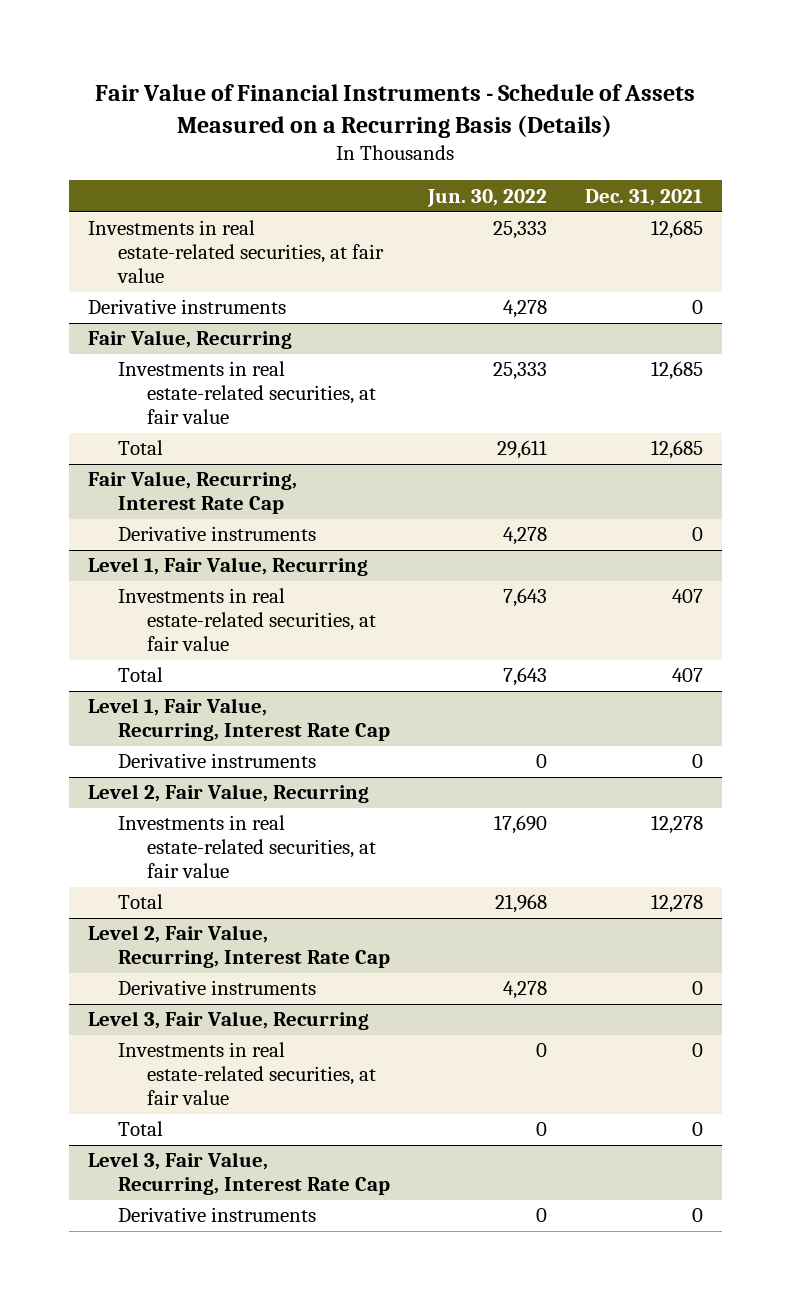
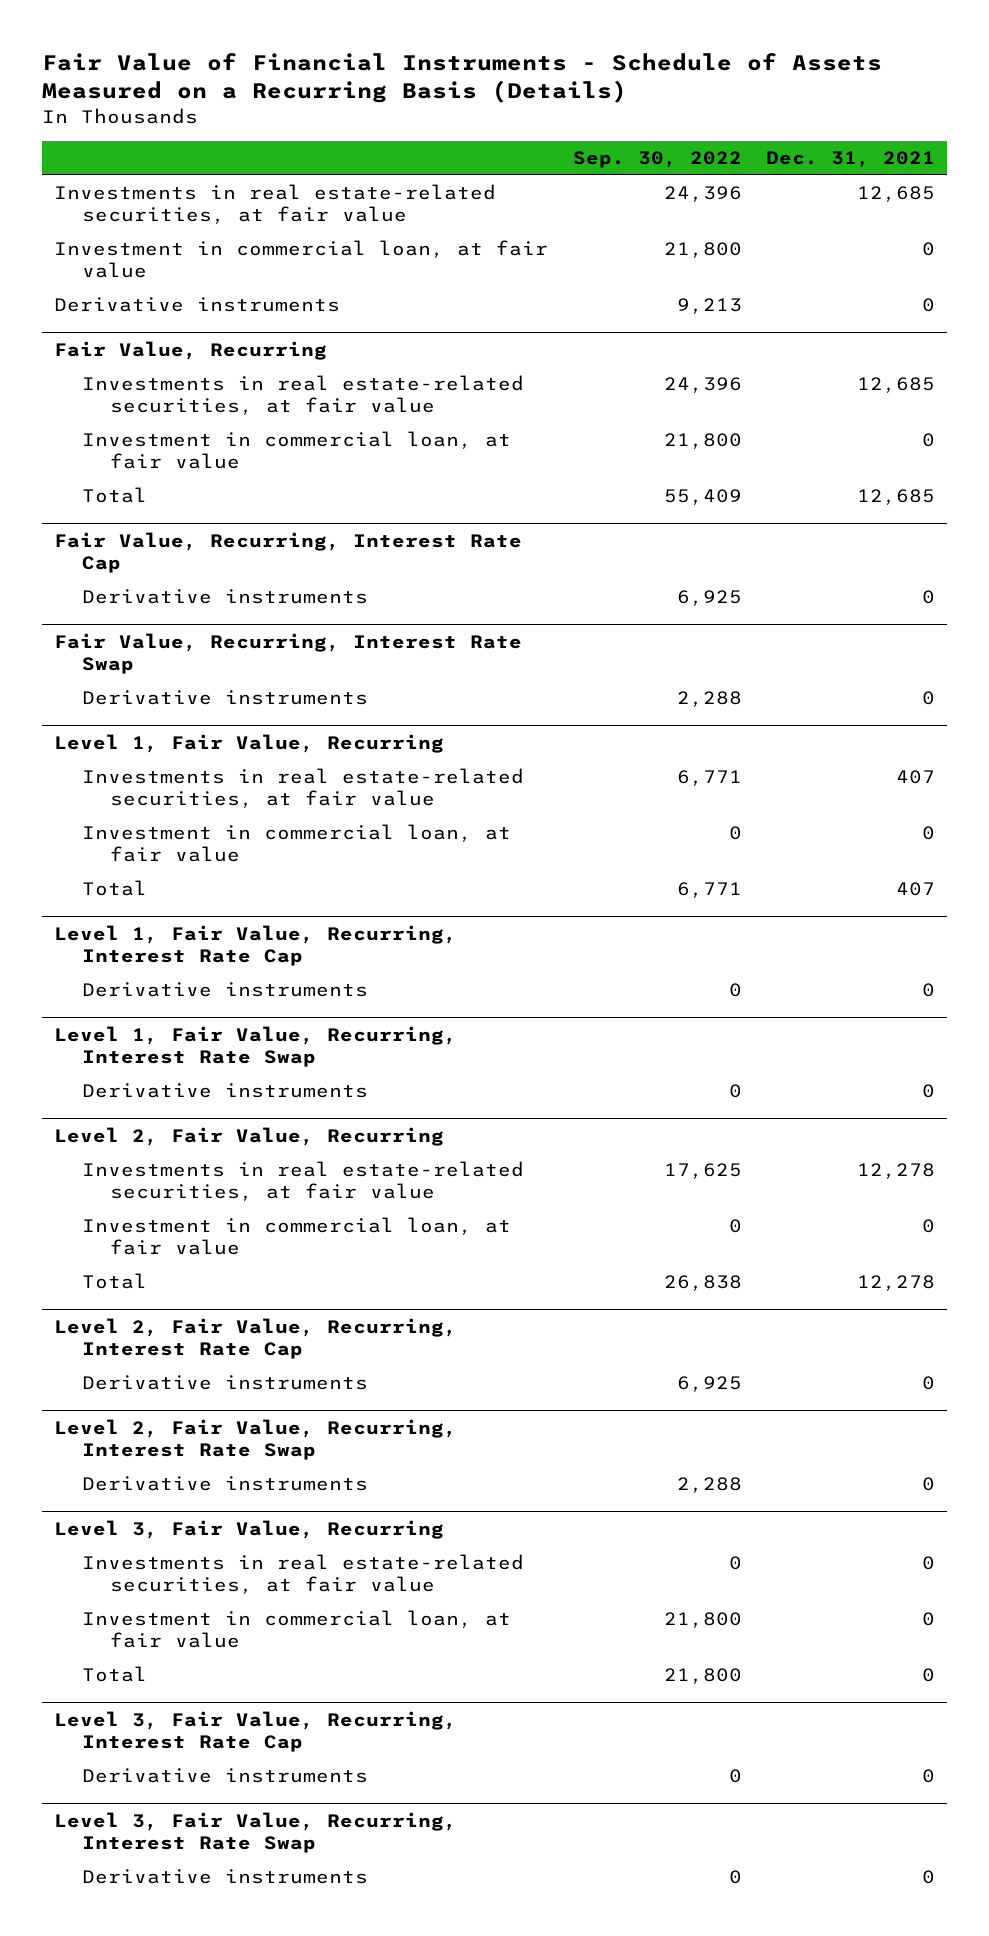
[426,188,547,207] Jun. 30, 2022 -> none
none -> [572,151,742,169] Sep. 30, 2022
none -> [54,240,549,279] Investment in commercial loan, at fair value
none -> [82,431,512,470] Investment in commercial loan, at fair value
none -> [54,633,523,675] Fair Value, Recurring, Interest Rate Swap
none -> [82,690,369,706] Derivative instruments
none -> [82,824,512,863] Investment in commercial loan, at fair value
none -> [54,1026,458,1068] Level 1, Fair Value, Recurring, Interest Rate Swap
none -> [82,1083,369,1099] Derivative instruments
none -> [82,1217,512,1256] Investment in commercial loan, at fair value
none -> [54,1419,458,1461] Level 2, Fair Value, Recurring, Interest Rate Swap
none -> [82,1476,369,1492] Derivative instruments
none -> [82,1610,512,1649] Investment in commercial loan, at fair value
none -> [54,1812,458,1854] Level 3, Fair Value, Recurring, Interest Rate Swap
none -> [82,1869,369,1885] Derivative instruments

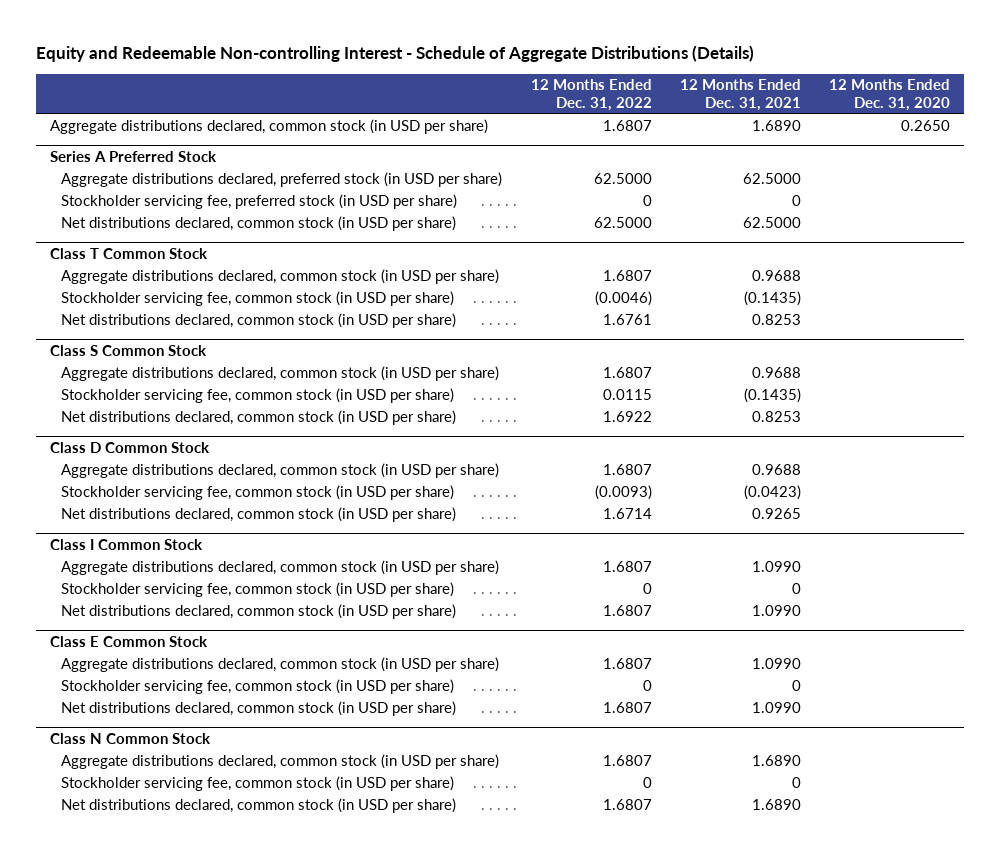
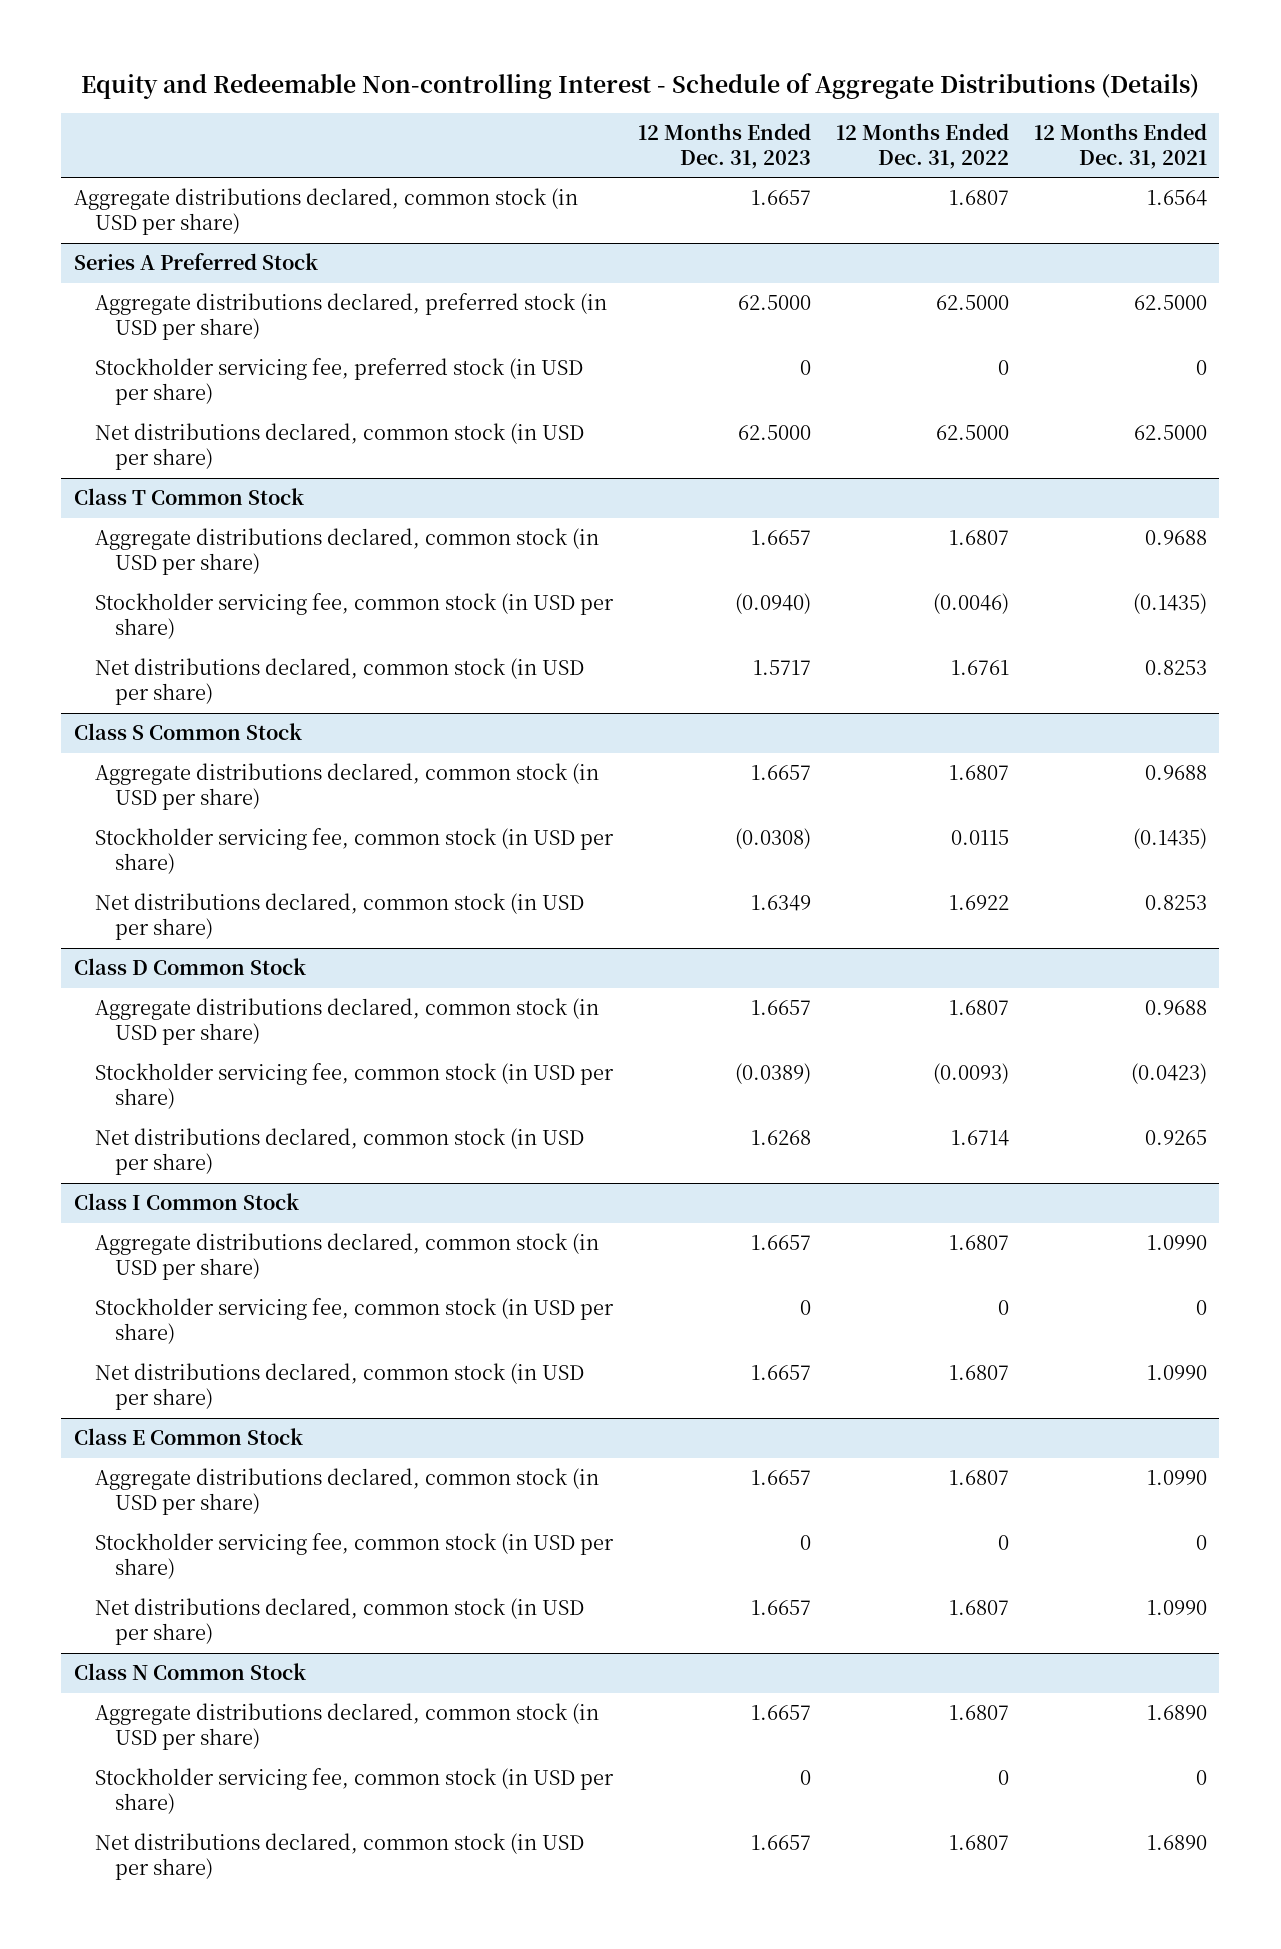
[828,79,950,111] 12 Months Ended Dec. 31, 2020 -> none
none -> [637,123,811,169] 12 Months Ended Dec. 31, 2023
[751,120,801,132] 1.6890 -> [1146,190,1207,207] 1.6564

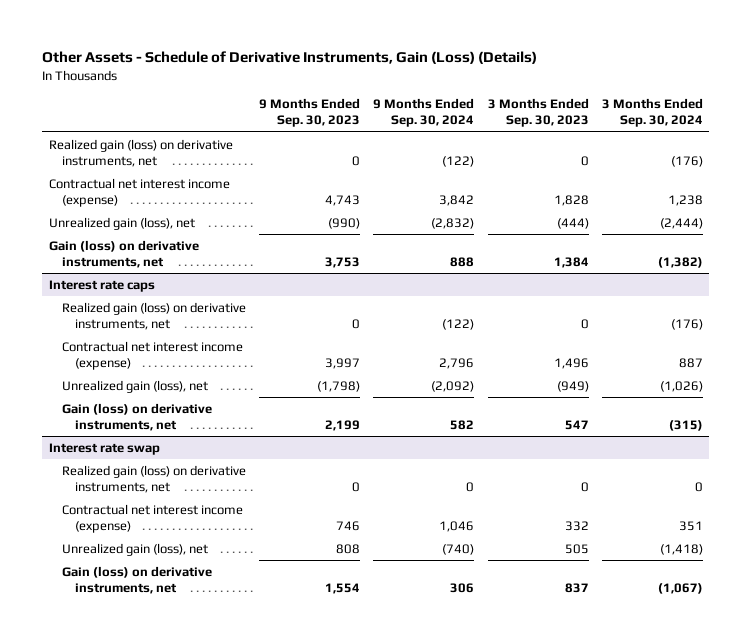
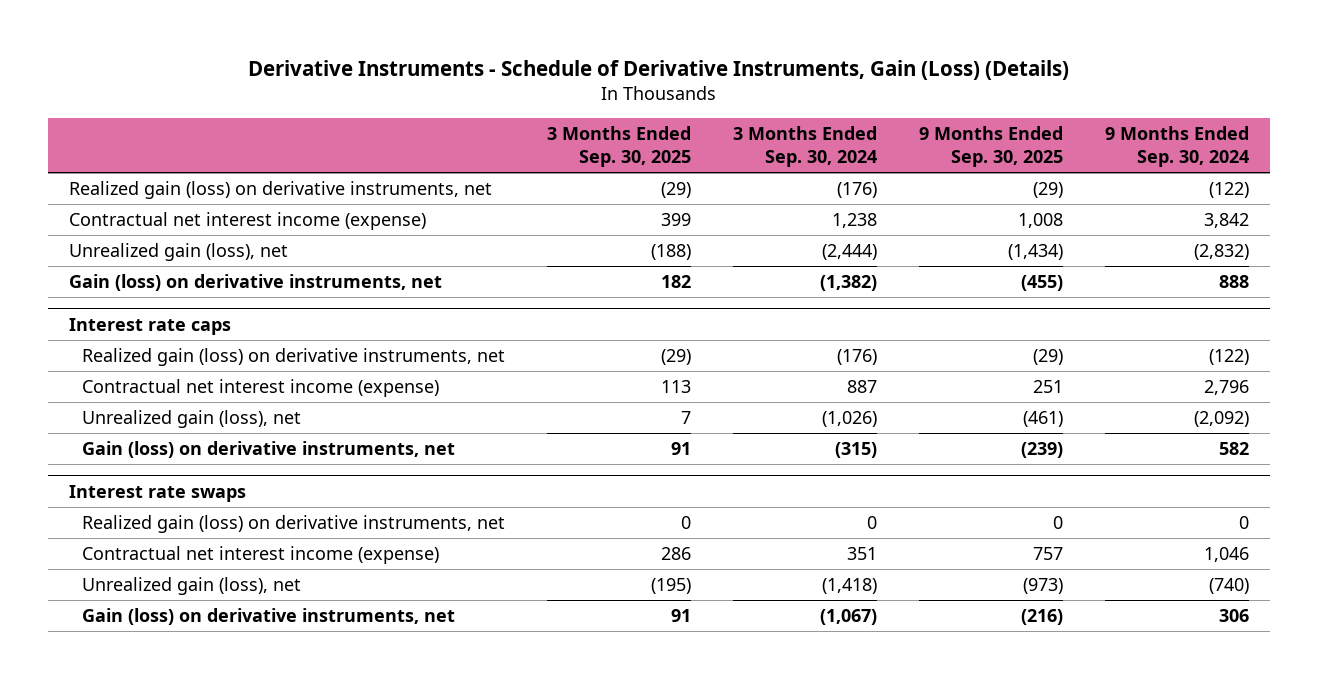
[42,51,538,65] Other Assets - Schedule of Derivative Instruments, Gain (Loss) (Details) -> [248,59,1070,80] Derivative Instruments - Schedule of Derivative Instruments, Gain (Loss) (Details)
[259,98,361,128] 9 Months Ended Sep. 30, 2023 -> none
[487,98,589,128] 3 Months Ended Sep. 30, 2023 -> none
none -> [547,125,692,167] 3 Months Ended Sep. 30, 2025
none -> [919,125,1064,167] 9 Months Ended Sep. 30, 2025
[48,442,160,455] Interest rate swap -> [69,484,247,502] Interest rate swaps

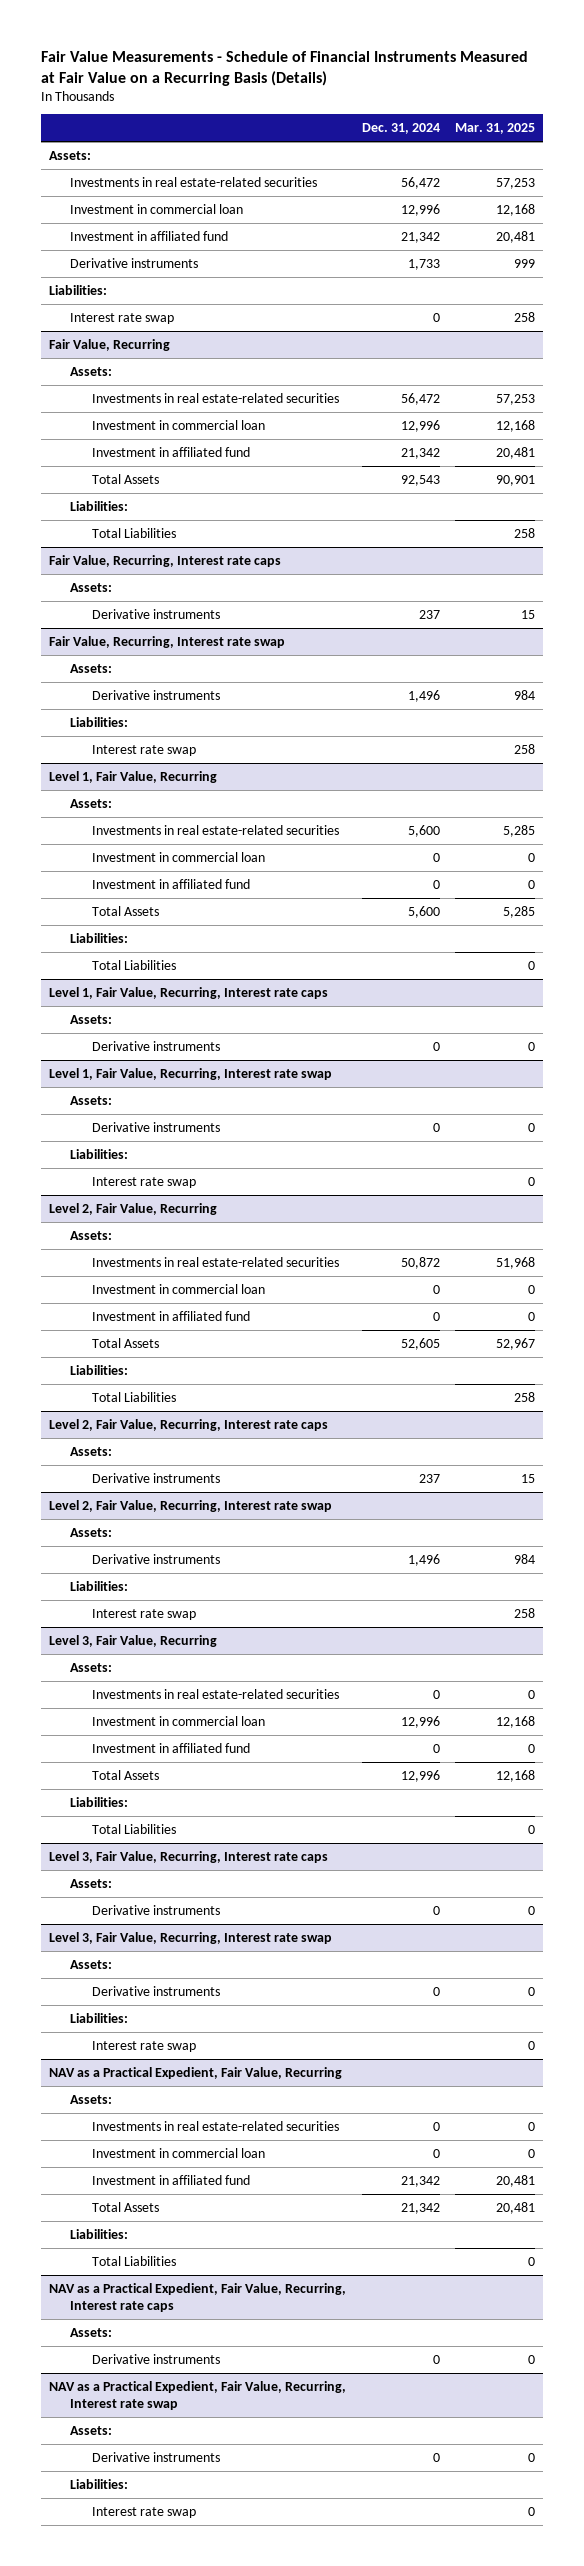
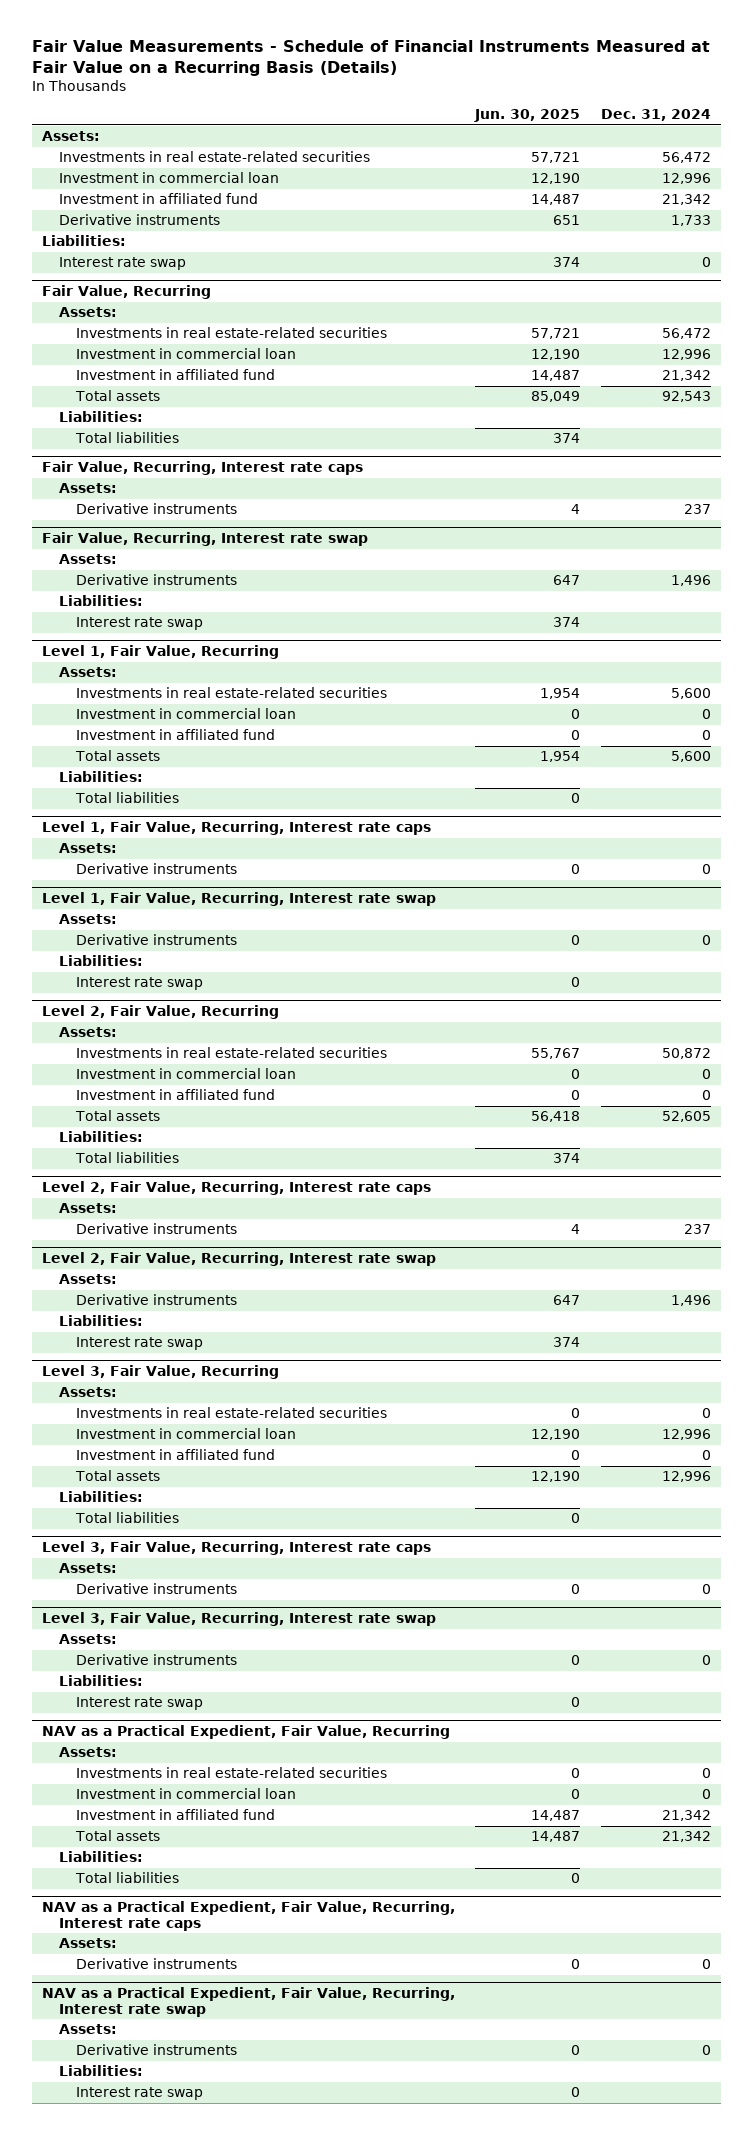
[455,123,536,135] Mar. 31, 2025 -> none
none -> [474,109,581,123] Jun. 30, 2025
[91,473,159,484] Total Assets -> [75,390,161,402] Total assets
[91,527,176,538] Total Liabilities -> [75,432,180,444] Total liabilities
[91,905,159,916] Total Assets -> [75,750,161,762] Total assets
[91,959,176,970] Total Liabilities -> [75,792,180,804] Total liabilities
[91,1337,159,1348] Total Assets -> [75,1110,161,1122] Total assets
[91,1391,176,1402] Total Liabilities -> [75,1152,180,1164] Total liabilities
[91,1769,159,1780] Total Assets -> [75,1470,161,1482] Total assets
[91,1823,176,1834] Total Liabilities -> [75,1512,180,1524] Total liabilities
[91,2201,159,2212] Total Assets -> [75,1830,161,1842] Total assets
[91,2255,176,2266] Total Liabilities -> [75,1872,180,1884] Total liabilities

